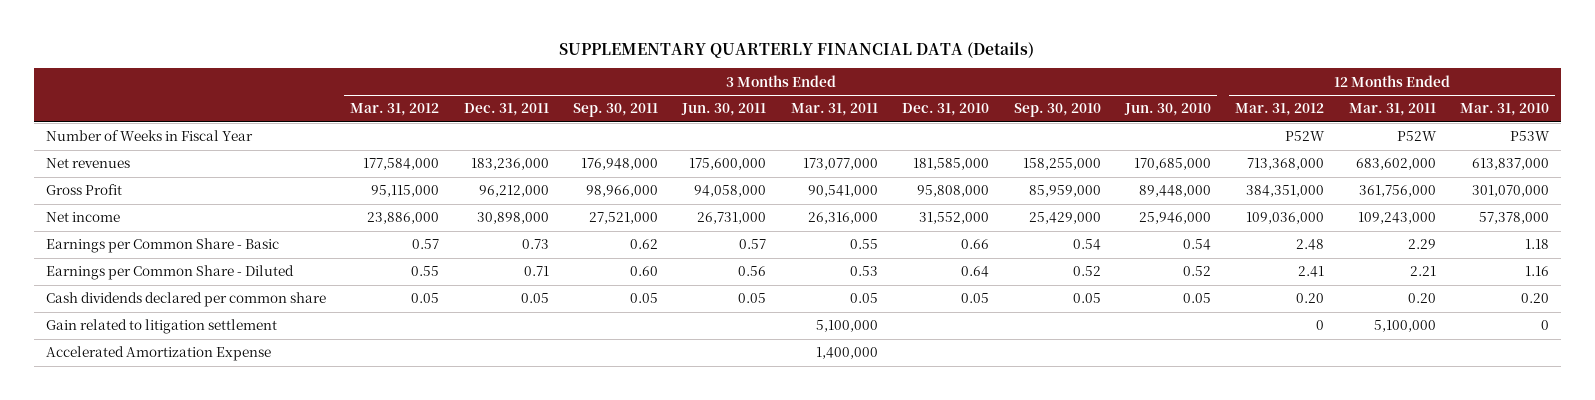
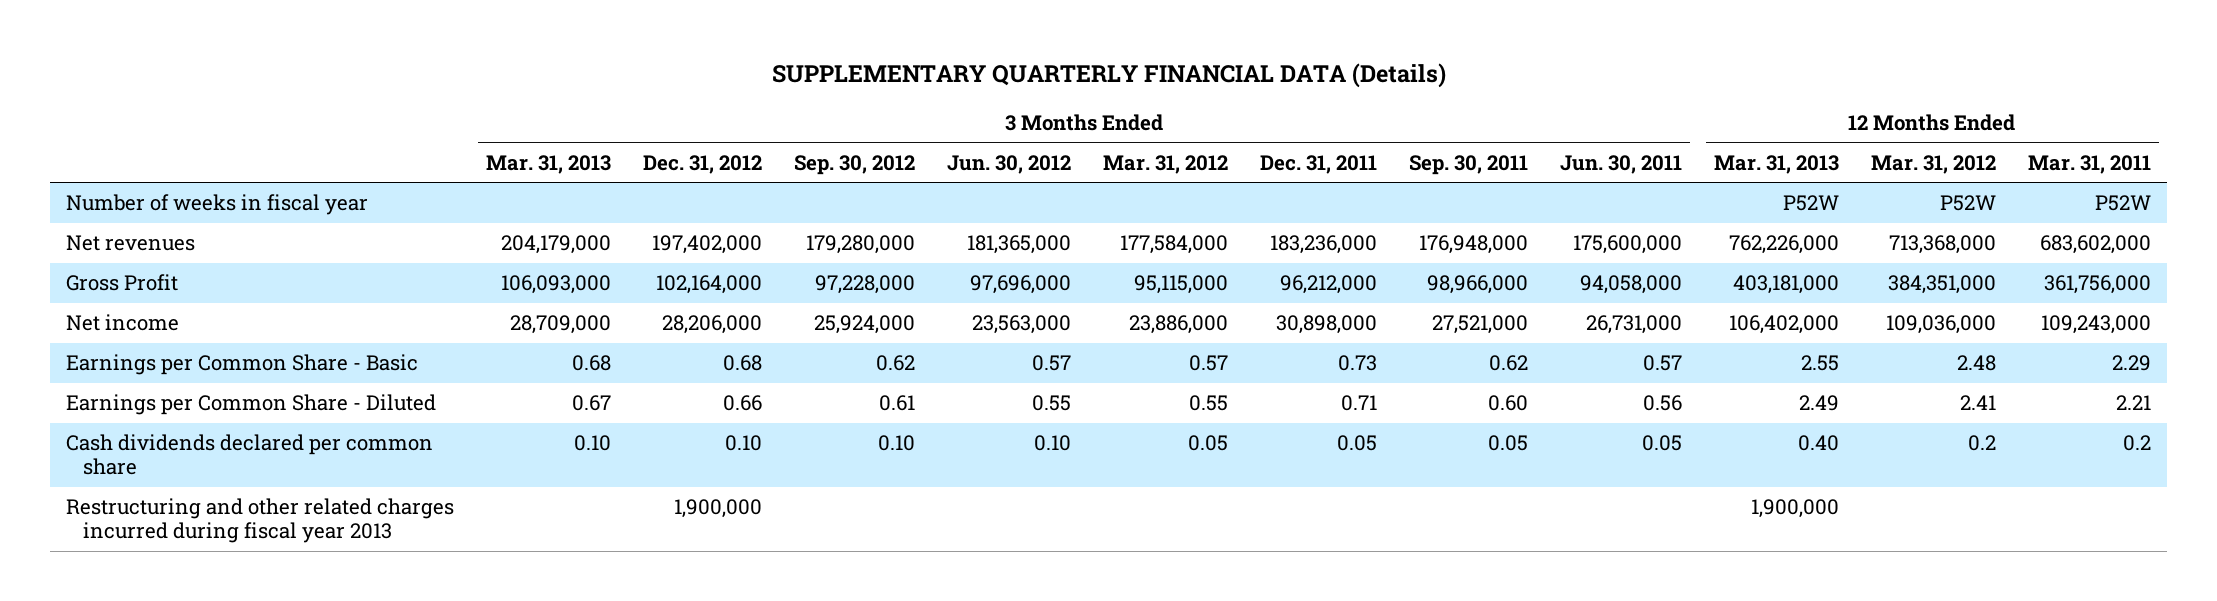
[790,103,878,117] Mar. 31, 2011 -> none
[902,103,990,117] Dec. 31, 2010 -> none
[1013,103,1101,118] Sep. 30, 2010 -> none
[1123,103,1211,117] Jun. 30, 2010 -> none
[1460,103,1550,117] Mar. 31, 2010 -> none
none -> [486,154,612,174] Mar. 31, 2013
none -> [643,154,763,174] Dec. 31, 2012
none -> [794,154,916,175] Sep. 30, 2012
none -> [947,154,1072,174] Jun. 30, 2012
none -> [1713,154,1839,174] Mar. 31, 2013
[45,130,253,142] Number of Weeks in Fiscal Year -> [66,194,369,216] Number of weeks in fiscal year
[45,319,277,335] Gain related to litigation settlement -> none
[45,346,271,362] Accelerated Amortization Expense -> none
[1296,293,1325,304] 0.20 -> [1967,435,1996,452] 0.2
[1407,293,1436,304] 0.20 -> [2122,435,2151,452] 0.2
none -> [66,498,455,544] Restructuring and other related charges incurred during fiscal year 2013

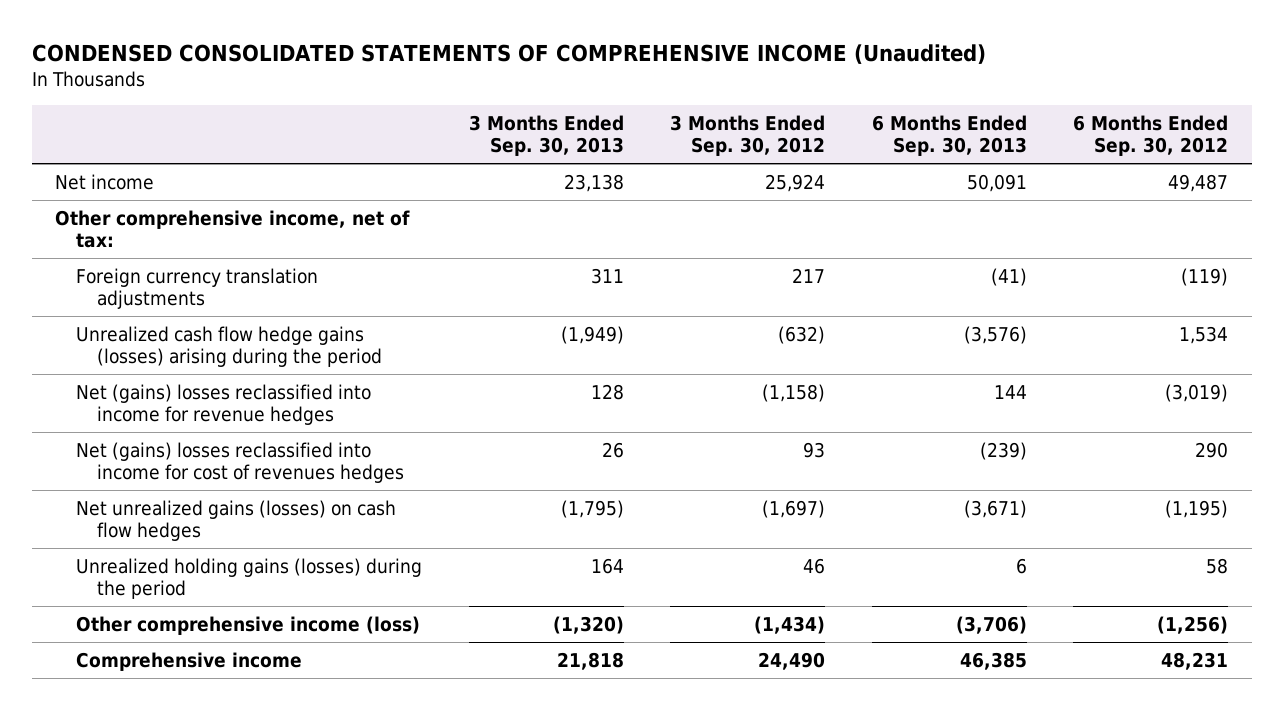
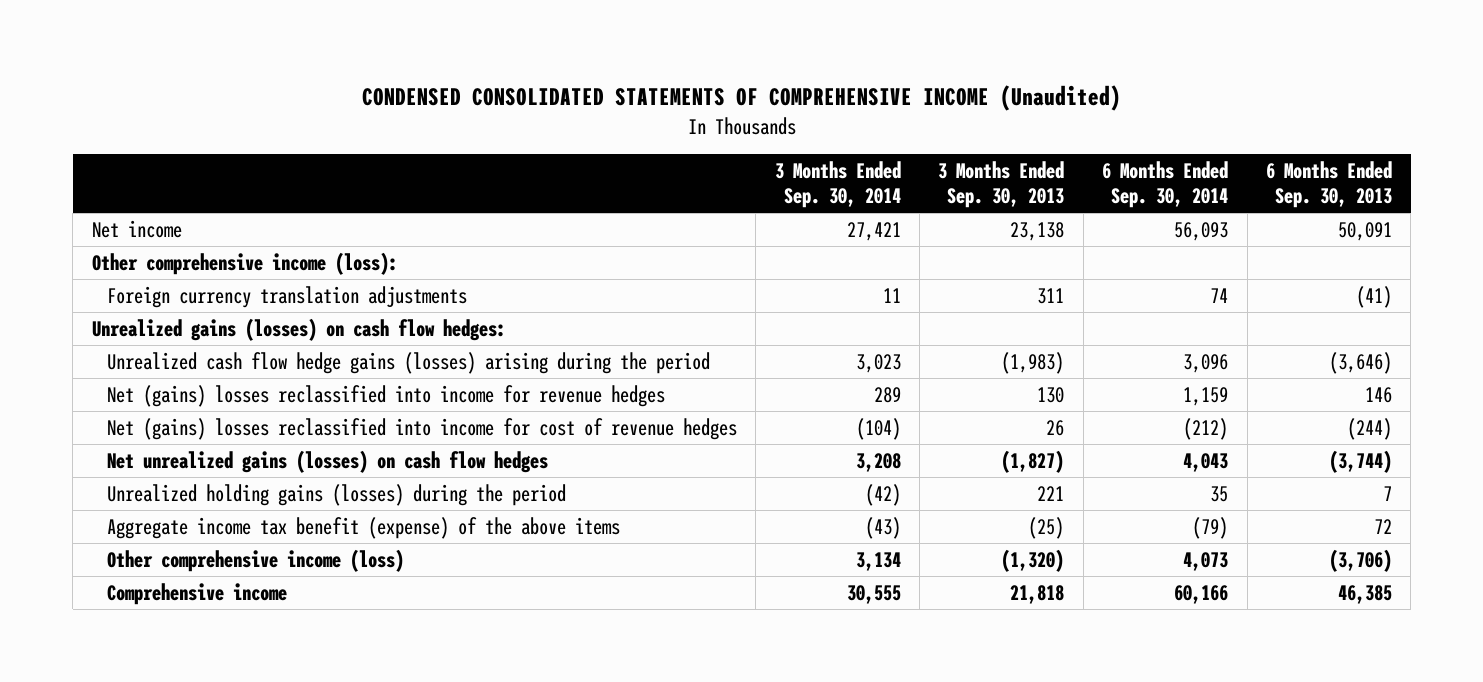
[670,115,826,156] 3 Months Ended Sep. 30, 2012 -> none
[1073,115,1229,156] 6 Months Ended Sep. 30, 2012 -> none
none -> [774,161,901,208] 3 Months Ended Sep. 30, 2014
none -> [1102,161,1229,208] 6 Months Ended Sep. 30, 2014
[55,210,411,248] Other comprehensive income, net of tax: -> [91,251,398,275] Other comprehensive income (loss):
none -> [91,317,506,341] Unrealized gains (losses) on cash flow hedges:
[560,326,624,345] (1,949) -> [1001,351,1065,374] (1,983)
[963,326,1027,345] (3,576) -> [1328,351,1392,374] (3,646)
[590,384,624,401] 128 -> [1037,386,1065,403] 130
[993,385,1027,400] 144 -> [1364,386,1392,403] 146
[76,442,404,483] Net (gains) losses reclassified into income for cost of revenues hedges -> [107,417,738,440] Net (gains) losses reclassified into income for cost of revenue hedges
[979,442,1027,461] (239) -> [1346,417,1392,440] (244)
[560,500,624,519] (1,795) -> [1001,449,1065,473] (1,827)
[963,500,1027,519] (3,671) -> [1328,449,1392,473] (3,744)
[590,558,624,575] 164 -> [1037,485,1065,501] 221
[1015,558,1027,575] 6 -> [1382,485,1392,501] 7
none -> [107,516,621,539] Aggregate income tax benefit (expense) of the above items

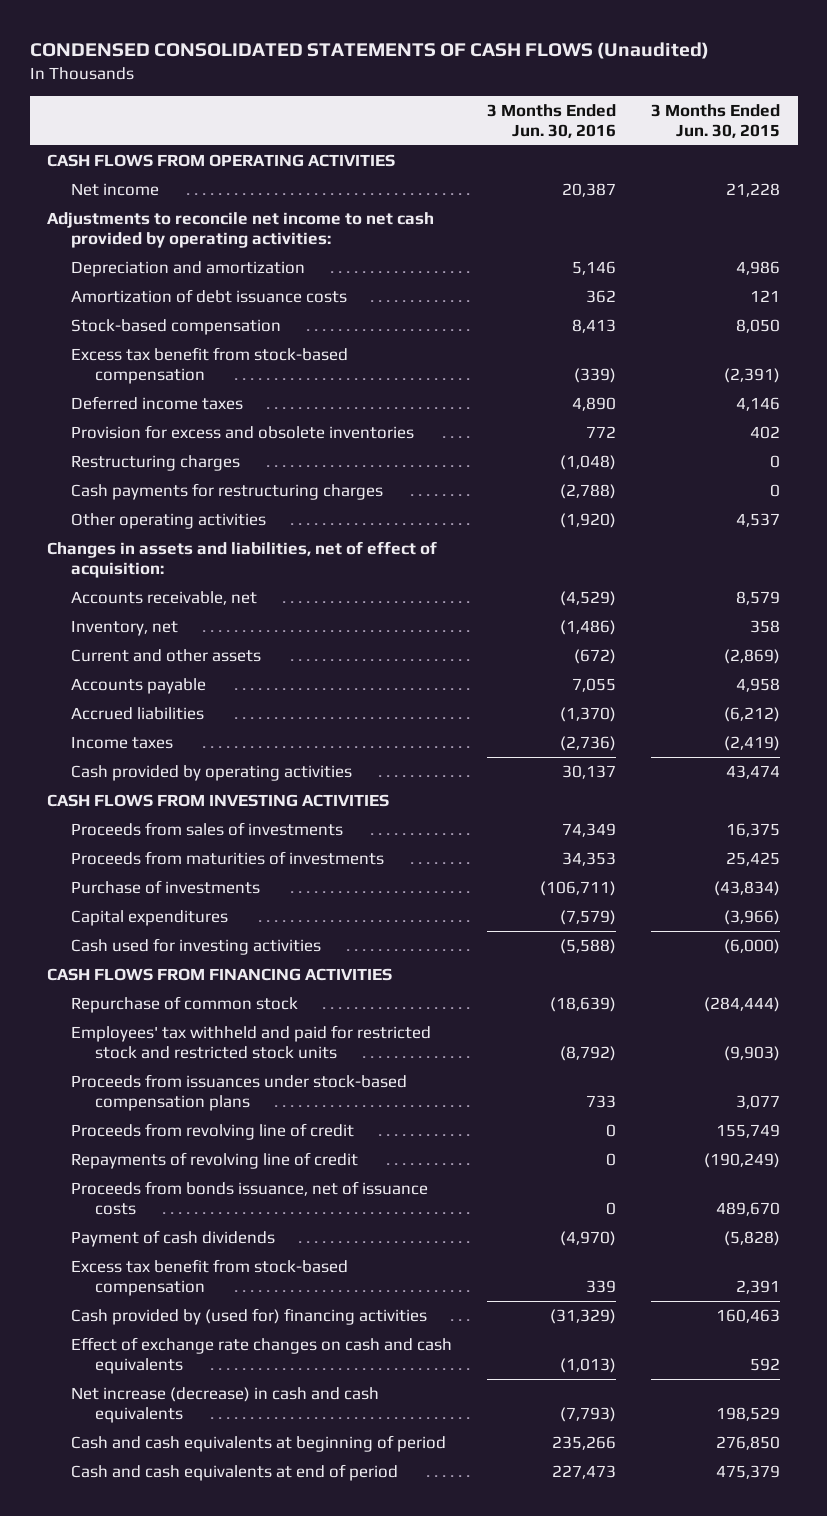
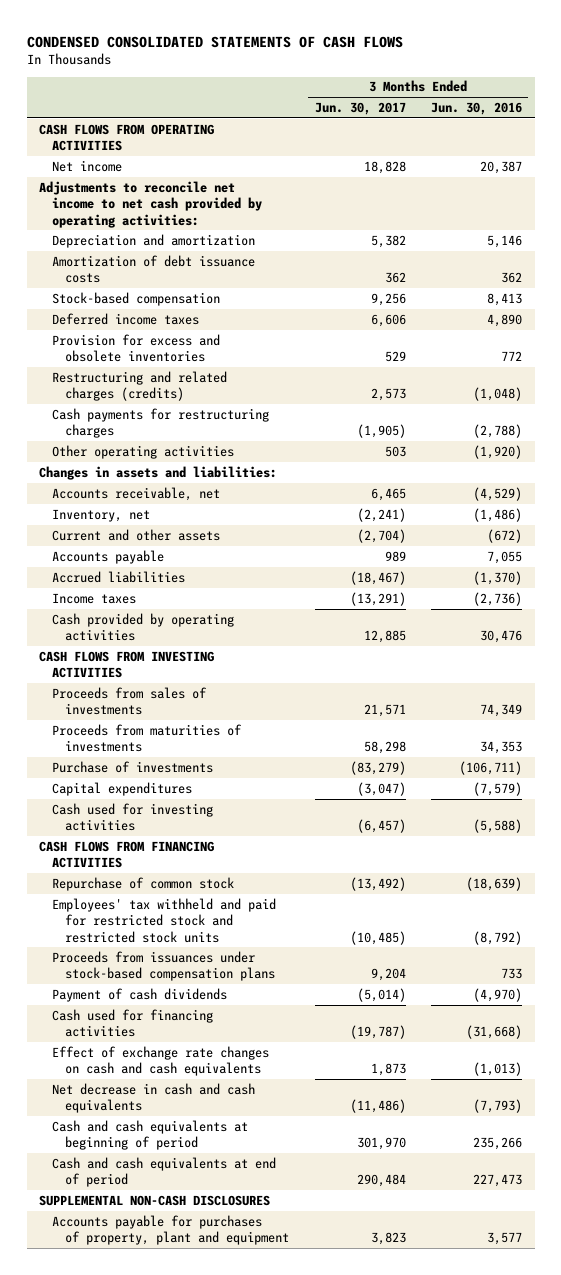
[29,41,709,59] CONDENSED CONSOLIDATED STATEMENTS OF CASH FLOWS (Unaudited) -> [26,35,403,48] CONDENSED CONSOLIDATED STATEMENTS OF CASH FLOWS
[651,103,781,138] 3 Months Ended Jun. 30, 2015 -> none
none -> [314,102,406,116] Jun. 30, 2017
[71,347,349,385] Excess tax benefit from stock-based compensation -> none
[71,455,241,472] Restructuring charges -> [52,370,228,402] Restructuring and related charges (credits)
[47,541,438,579] Changes in assets and liabilities, net of effect of acquisition: -> [39,465,278,480] Changes in assets and liabilities:
[562,765,617,780] 30,137 -> [480,630,523,644] 30,476
[71,1123,355,1141] Proceeds from revolving line of credit -> none
[71,1152,359,1170] Repayments of revolving line of credit -> none
[71,1181,429,1216] Proceeds from bonds issuance, net of issuance costs -> none
[71,1259,349,1297] Excess tax benefit from stock-based compensation -> none
[71,1308,428,1326] Cash provided by (used for) financing activities -> [52,1008,214,1038] Cash used for financing activities
[550,1309,617,1325] (31,329) -> [466,1025,523,1040] (31,668)
[71,1387,380,1424] Net increase (decrease) in cash and cash equivalents -> [52,1082,256,1114] Net decrease in cash and cash equivalents
none -> [39,1194,271,1206] SUPPLEMENTAL NON-CASH DISCLOSURES
none -> [52,1214,290,1246] Accounts payable for purchases of property, plant and equipment

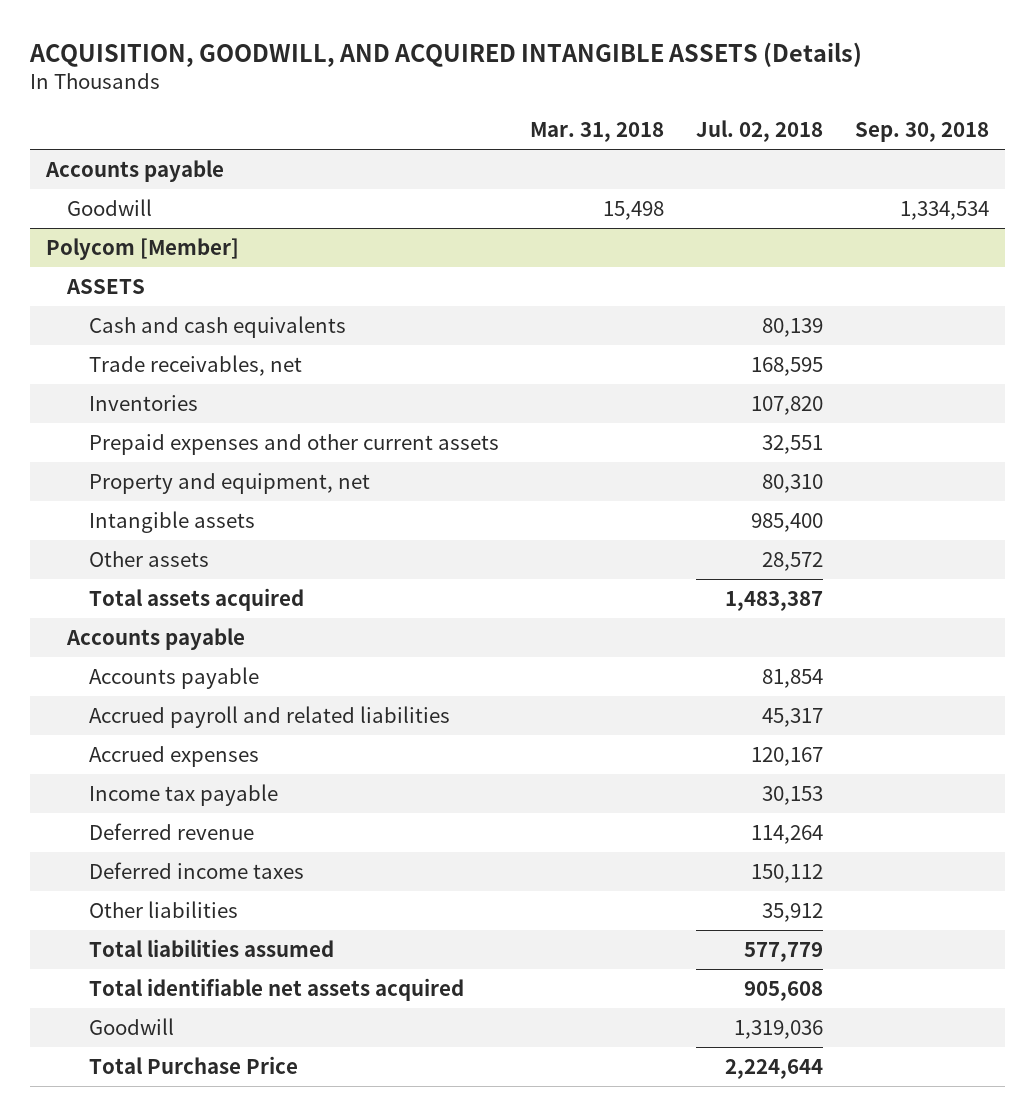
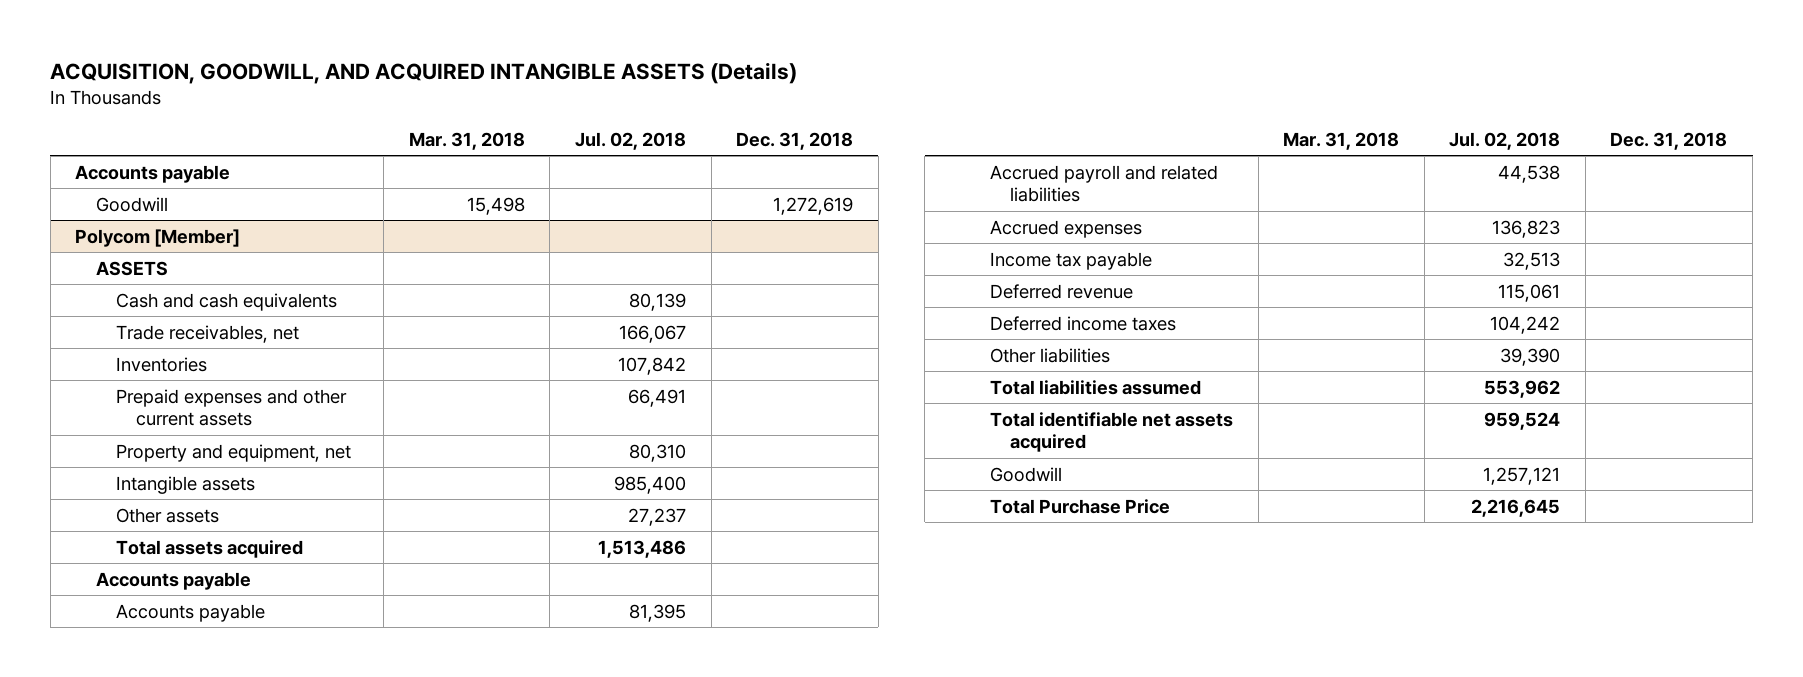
[854,121,989,142] Sep. 30, 2018 -> none
none -> [736,131,854,150] Dec. 31, 2018
[751,357,824,377] 168,595 -> [618,324,686,343] 166,067
[751,396,824,416] 107,820 -> [617,356,686,375] 107,842
[762,435,824,455] 32,551 -> [627,388,686,407] 66,491
[762,552,824,572] 28,572 -> [627,507,686,526] 27,237
[725,591,824,612] 1,483,387 -> [597,539,686,558] 1,513,486
[762,669,824,689] 81,854 -> [628,603,686,622] 81,395
[762,708,824,728] 45,317 -> [1498,164,1561,183] 44,538
[751,747,824,767] 120,167 -> [1492,219,1561,238] 136,823
[762,786,824,806] 30,153 -> [1503,251,1561,270] 32,513
[751,825,824,845] 114,264 -> [1498,283,1561,302] 115,061
[751,864,824,884] 150,112 -> [1490,315,1561,334] 104,242
[762,903,824,923] 35,912 -> [1500,347,1561,366] 39,390
[744,942,824,963] 577,779 -> [1484,379,1561,398] 553,962
[744,981,824,1002] 905,608 -> [1484,411,1561,430] 959,524
[734,1020,824,1040] 1,319,036 -> [1483,466,1561,485] 1,257,121
[725,1059,824,1080] 2,224,644 -> [1471,498,1561,517] 2,216,645

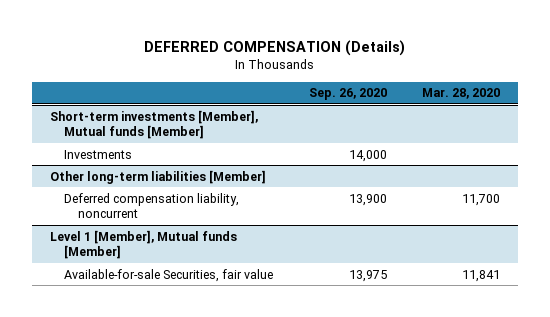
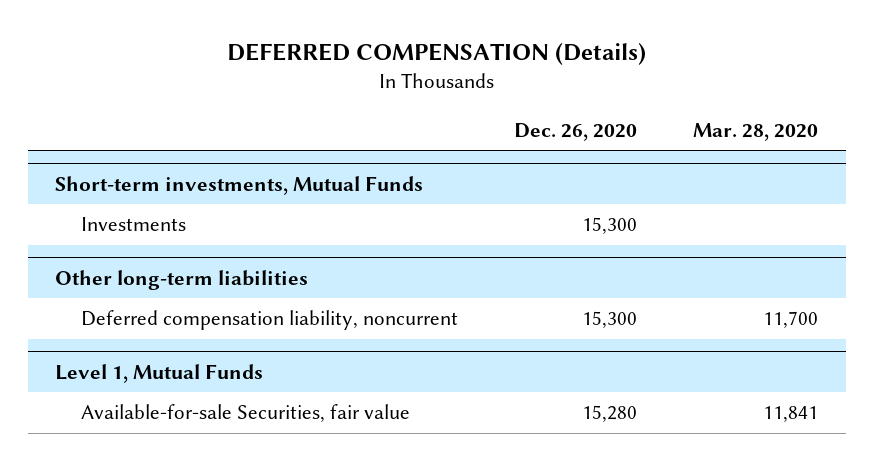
[308,88,387,101] Sep. 26, 2020 -> none
none -> [514,122,638,141] Dec. 26, 2020
[50,109,259,140] Short-term investments [Member], Mutual funds [Member] -> [55,175,424,195] Short-term investments, Mutual Funds
[50,169,267,184] Other long-term liabilities [Member] -> [55,269,309,290] Other long-term liabilities
[50,229,238,260] Level 1 [Member], Mutual funds [Member] -> [55,363,264,383] Level 1, Mutual Funds

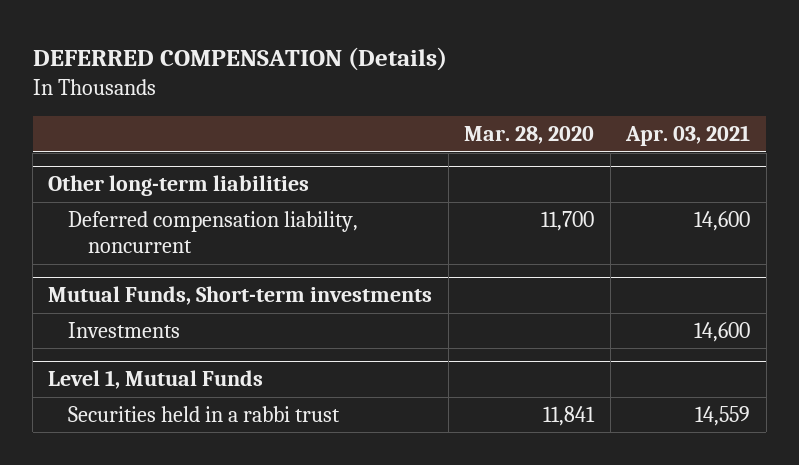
[514,122,638,141] Dec. 26, 2020 -> none
none -> [625,125,751,147] Apr. 03, 2021
[55,175,424,195] Short-term investments, Mutual Funds -> none
[81,217,187,232] Investments -> none
none -> [48,286,433,306] Mutual Funds, Short-term investments
none -> [68,321,181,338] Investments
[81,404,411,423] Available-for-sale Securities, fair value -> [68,405,341,422] Securities held in a rabbi trust

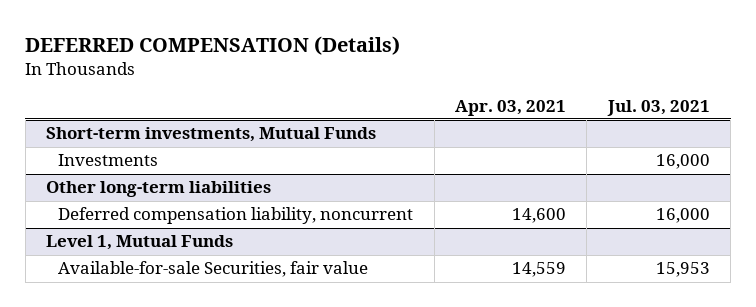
[464,126,595,145] Mar. 28, 2020 -> none
none -> [606,99,710,116] Jul. 03, 2021
none -> [46,127,377,143] Short-term investments, Mutual Funds
none -> [58,154,159,167] Investments
[48,286,433,306] Mutual Funds, Short-term investments -> none
[68,321,181,338] Investments -> none
[68,405,341,422] Securities held in a rabbi trust -> [58,261,369,278] Available-for-sale Securities, fair value

